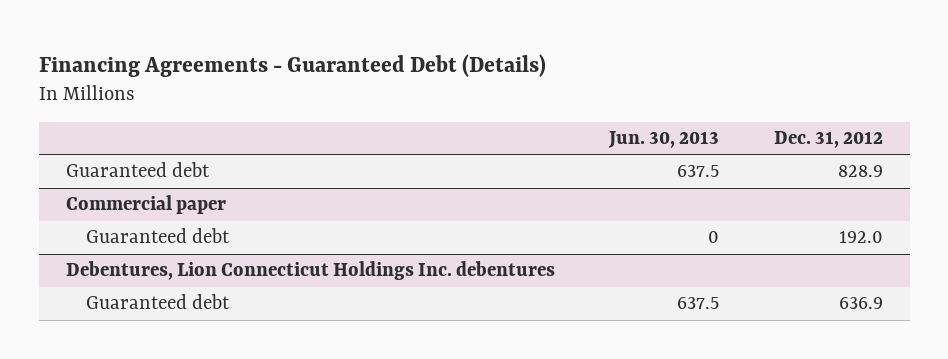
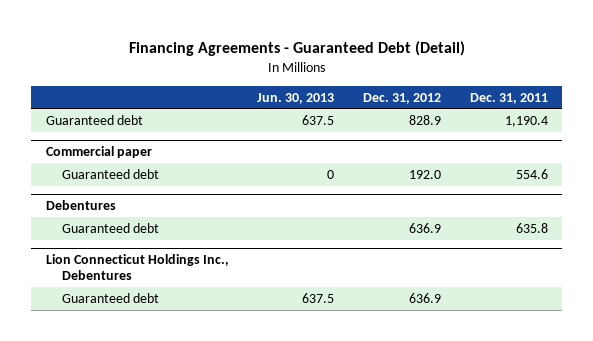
[38,53,546,77] Financing Agreements - Guaranteed Debt (Details) -> [128,40,465,56] Financing Agreements - Guaranteed Debt (Detail)
none -> [469,92,548,104] Dec. 31, 2011
none -> [45,200,116,211] Debentures
none -> [61,222,159,233] Guaranteed debt
[65,261,555,281] Debentures, Lion Connecticut Holdings Inc. debentures -> [45,254,229,281] Lion Connecticut Holdings Inc., Debentures

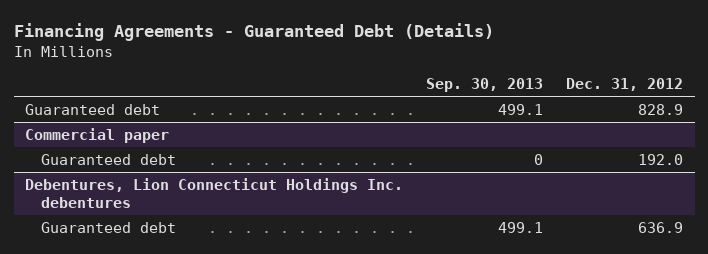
[128,40,465,56] Financing Agreements - Guaranteed Debt (Detail) -> [13,22,494,41] Financing Agreements - Guaranteed Debt (Details)
[257,92,335,104] Jun. 30, 2013 -> none
[469,92,548,104] Dec. 31, 2011 -> none
none -> [426,78,544,93] Sep. 30, 2013
[45,200,116,211] Debentures -> none
[61,222,159,233] Guaranteed debt -> none
[45,254,229,281] Lion Connecticut Holdings Inc., Debentures -> [25,177,404,208] Debentures, Lion Connecticut Holdings Inc. debentures

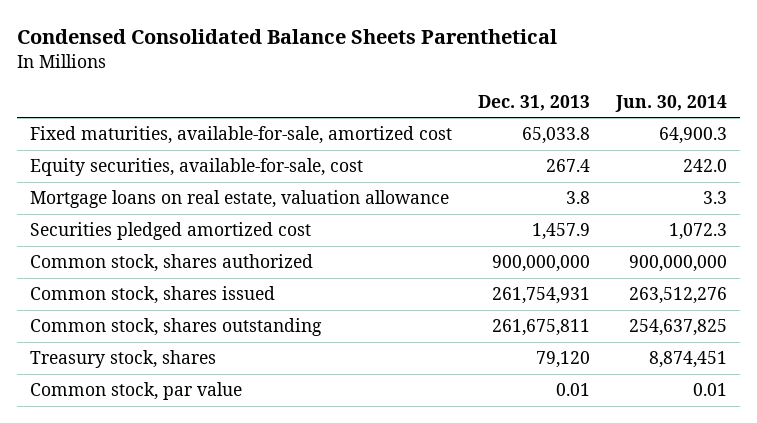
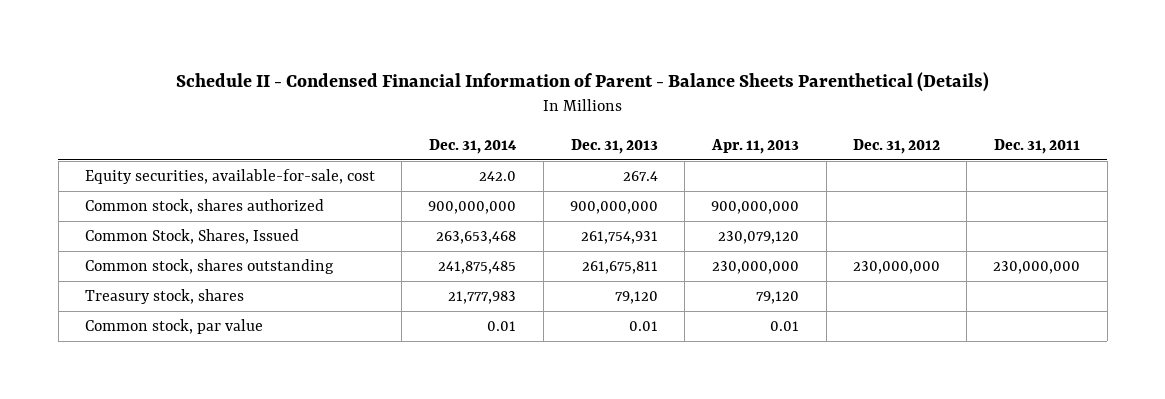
[17,29,558,45] Condensed Consolidated Balance Sheets Parenthetical -> [175,71,989,92] Schedule II - Condensed Financial Information of Parent - Balance Sheets Parenthetical (Details)
[615,94,728,112] Jun. 30, 2014 -> none
none -> [429,138,518,154] Dec. 31, 2014
none -> [711,138,800,154] Apr. 11, 2013
none -> [852,138,940,154] Dec. 31, 2012
none -> [994,138,1081,154] Dec. 31, 2011
[30,126,453,145] Fixed maturities, available-for-sale, amortized cost -> none
[30,190,450,209] Mortgage loans on real estate, valuation allowance -> none
[30,222,312,241] Securities pledged amortized cost -> none
[30,286,276,305] Common stock, shares issued -> [85,229,300,245] Common Stock, Shares, Issued

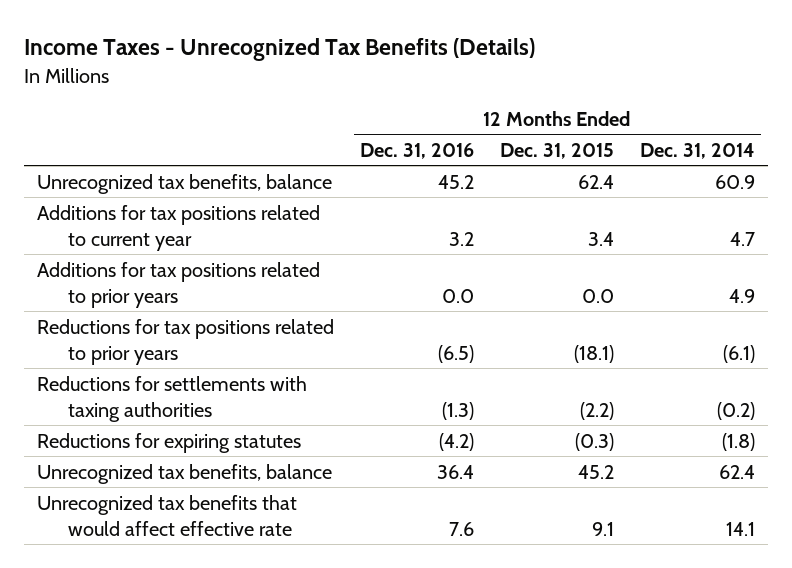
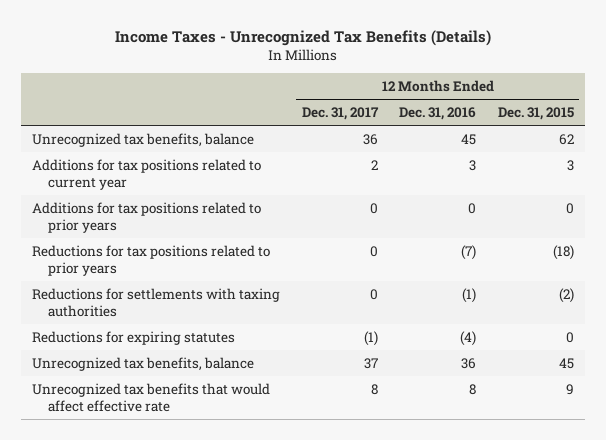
[639,142,755,159] Dec. 31, 2014 -> none
none -> [301,106,379,120] Dec. 31, 2017
[438,174,475,189] 45.2 -> [461,133,477,145] 45
[577,174,614,189] 62.4 -> [558,133,574,145] 62
[449,231,475,246] 3.2 -> [469,159,477,171] 3
[587,231,614,246] 3.4 -> [566,159,574,171] 3
[442,288,475,303] 0.0 -> [468,202,477,214] 0
[581,288,614,303] 0.0 -> [565,202,574,214] 0
[438,344,475,363] (6.5) -> [461,244,477,260] (7)
[573,344,614,363] (18.1) -> [552,244,574,260] (18)
[442,401,475,420] (1.3) -> [462,287,477,303] (1)
[579,401,614,420] (2.2) -> [558,287,574,303] (2)
[439,432,475,451] (4.2) -> [460,330,477,346] (4)
[574,432,614,451] (0.3) -> [565,331,574,343] 0
[437,464,475,479] 36.4 -> [461,357,477,369] 36
[577,464,614,479] 45.2 -> [558,357,574,369] 45
[449,521,475,536] 7.6 -> [469,383,477,395] 8
[591,521,614,536] 9.1 -> [565,383,574,395] 9

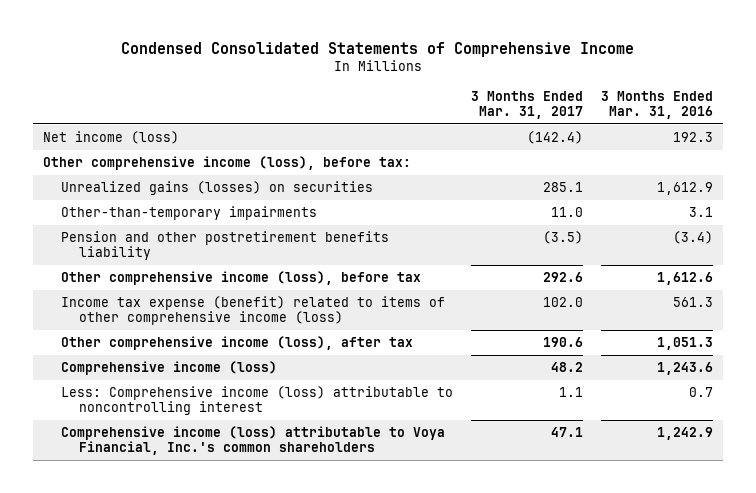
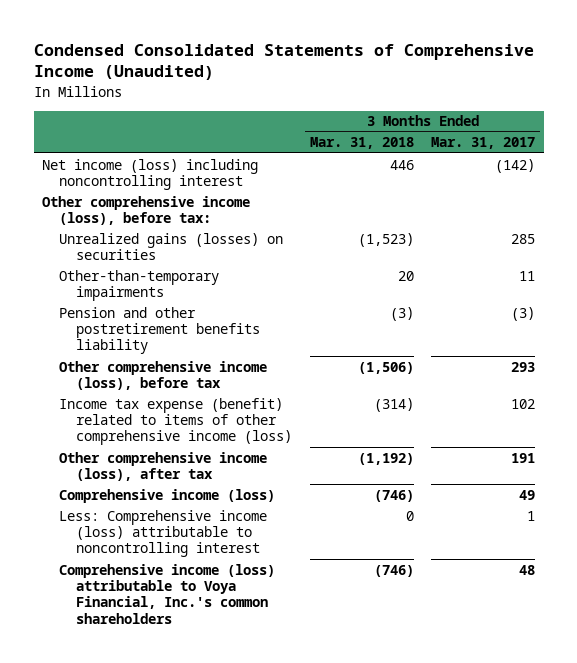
[120,41,634,57] Condensed Consolidated Statements of Comprehensive Income -> [33,43,534,81] Condensed Consolidated Statements of Comprehensive Income (Unaudited)
[601,91,714,120] 3 Months Ended Mar. 31, 2016 -> none
none -> [309,137,414,150] Mar. 31, 2018
[42,131,179,145] Net income (loss) -> [42,158,259,190] Net income (loss) including noncontrolling interest
[527,131,584,145] (142.4) -> [495,158,536,173] (142)
[543,182,584,193] 285.1 -> [511,233,536,244] 285
[551,207,584,218] 11.0 -> [519,270,536,281] 11
[543,231,584,245] (3.5) -> [511,306,536,321] (3)
[543,272,584,283] 292.6 -> [511,361,536,372] 293
[543,297,584,308] 102.0 -> [511,398,536,409] 102
[543,337,584,348] 190.6 -> [511,452,536,463] 191
[551,362,584,373] 48.2 -> [519,489,536,500] 49
[559,387,584,398] 1.1 -> [527,510,536,521] 1
[551,427,584,438] 47.1 -> [519,564,536,575] 48

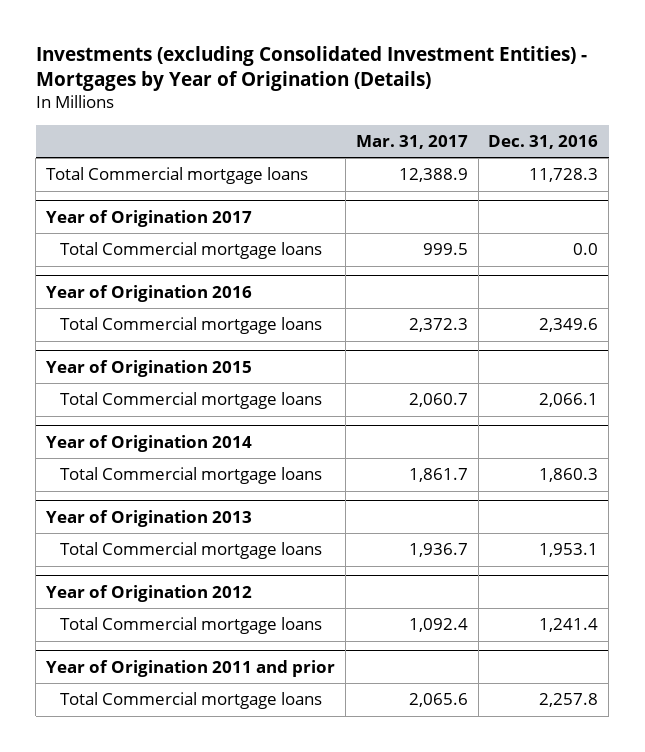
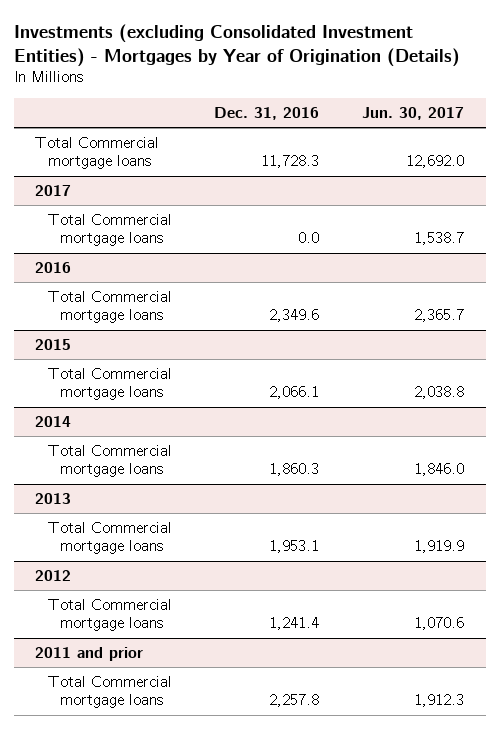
[355,134,468,149] Mar. 31, 2017 -> none
none -> [362,106,465,120] Jun. 30, 2017
[46,209,253,227] Year of Origination 2017 -> [35,184,72,196] 2017
[46,284,253,302] Year of Origination 2016 -> [35,261,72,273] 2016
[46,359,253,377] Year of Origination 2015 -> [35,338,72,350] 2015
[46,434,253,452] Year of Origination 2014 -> [35,415,72,427] 2014
[46,509,253,527] Year of Origination 2013 -> [35,492,72,504] 2013
[46,584,253,602] Year of Origination 2012 -> [35,569,72,581] 2012
[46,659,336,677] Year of Origination 2011 and prior -> [35,646,144,661] 2011 and prior

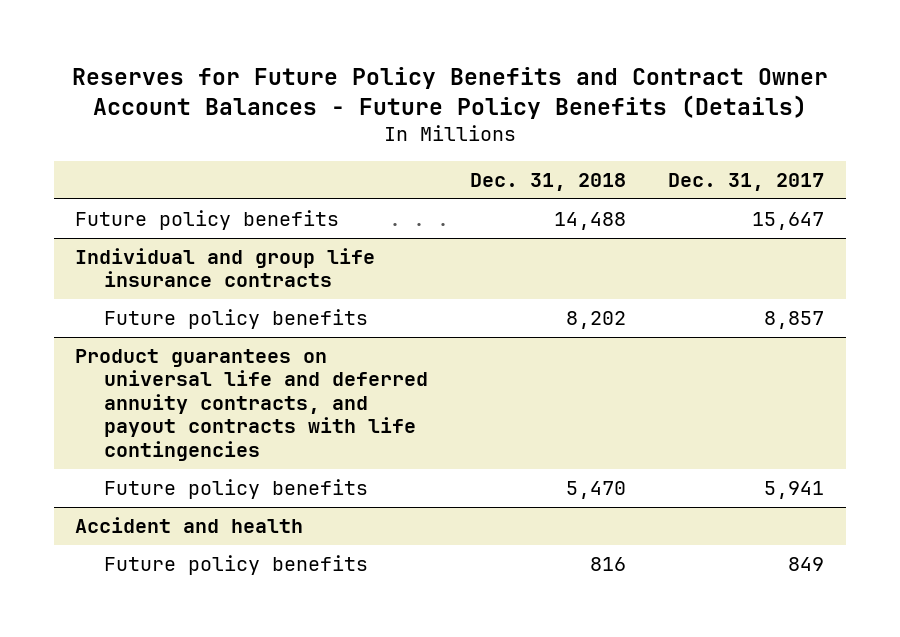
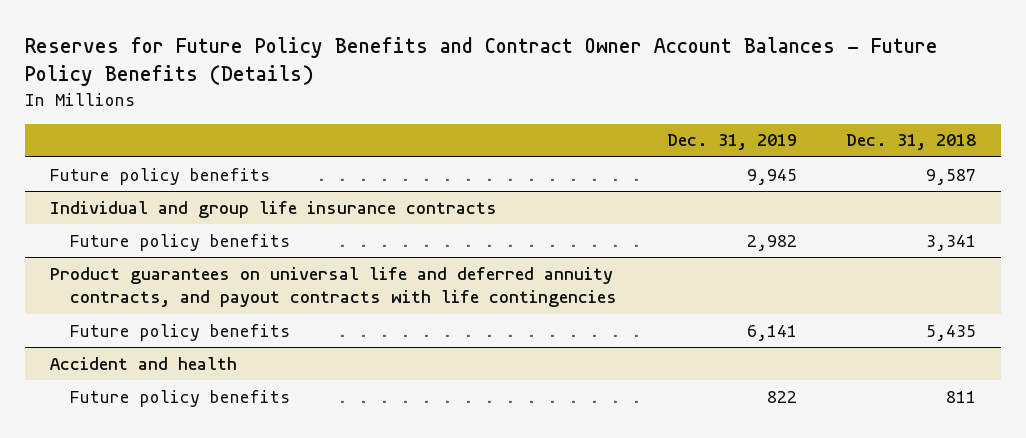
[668,173,825,192] Dec. 31, 2017 -> none
none -> [666,134,797,151] Dec. 31, 2019
[554,211,627,230] 14,488 -> [926,168,977,185] 9,587
[566,310,627,329] 8,202 -> [926,234,977,251] 3,341
[566,480,627,499] 5,470 -> [926,324,977,341] 5,435
[590,556,627,571] 816 -> [946,390,977,403] 811

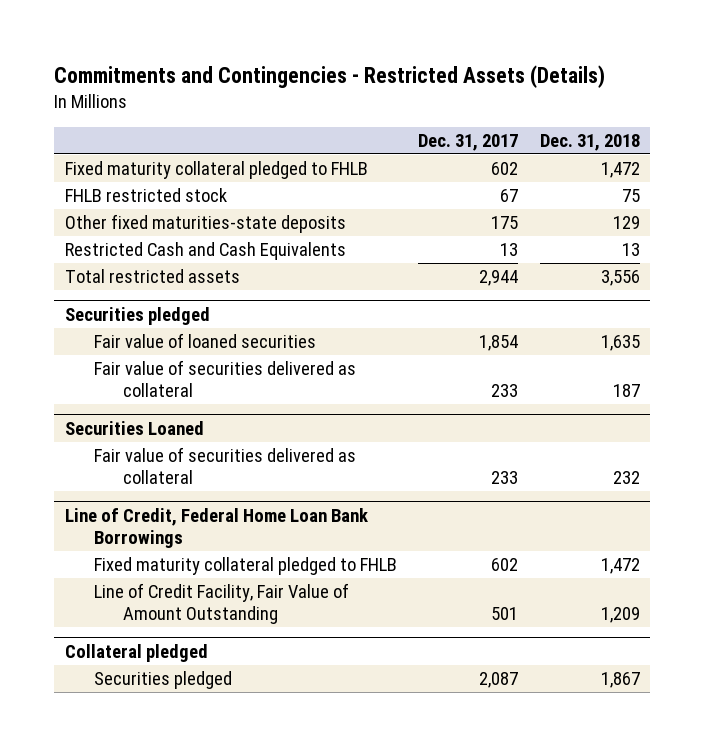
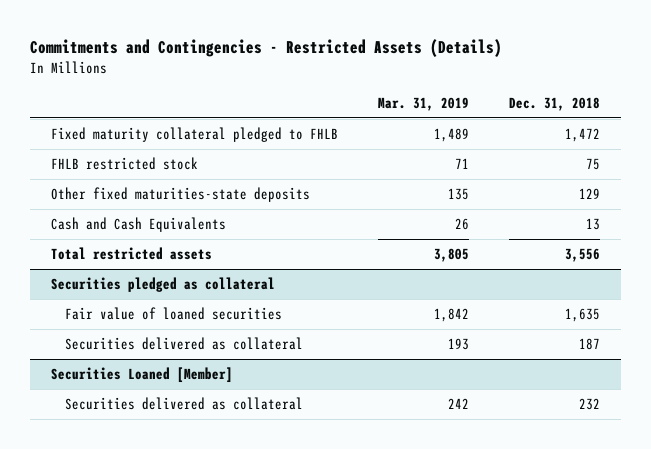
[418,133,519,151] Dec. 31, 2017 -> none
none -> [377,96,469,111] Mar. 31, 2019
[64,242,346,261] Restricted Cash and Cash Equivalents -> [50,217,226,233] Cash and Cash Equivalents
[64,306,210,325] Securities pledged -> [50,277,275,293] Securities pledged as collateral
[64,507,368,548] Line of Credit, Federal Home Loan Bank Borrowings -> none
[93,557,397,576] Fixed maturity collateral pledged to FHLB -> none
[93,583,349,624] Line of Credit Facility, Fair Value of Amount Outstanding -> none
[64,643,208,662] Collateral pledged -> none
[93,671,232,690] Securities pledged -> none
[93,360,356,397] Fair value of securities delivered as collateral -> [65,337,304,351] Securities delivered as collateral
[64,420,204,435] Securities Loaned -> [50,367,233,384] Securities Loaned [Member]
[93,447,356,484] Fair value of securities delivered as collateral -> [65,397,304,411] Securities delivered as collateral

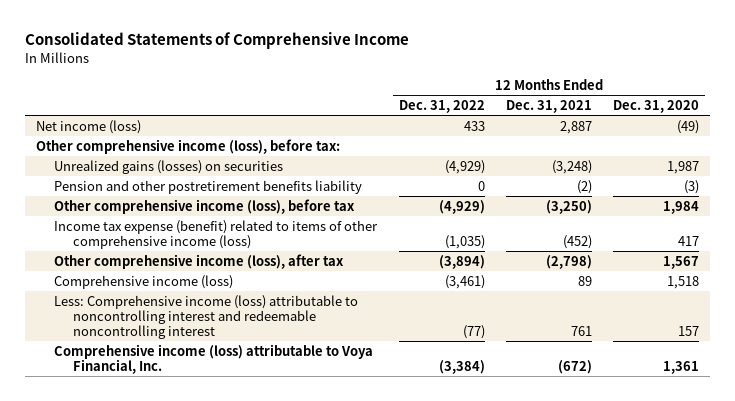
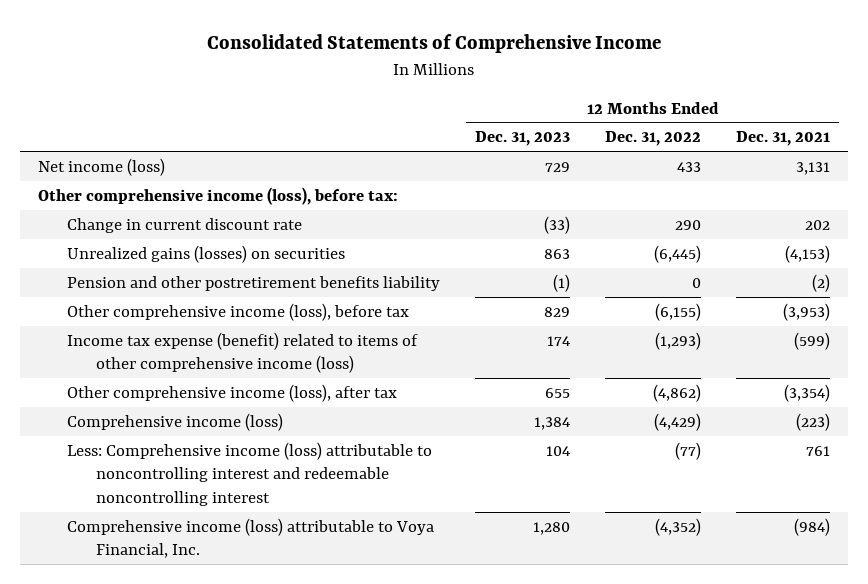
[613,100,700,114] Dec. 31, 2020 -> none
none -> [474,131,570,147] Dec. 31, 2023
[560,120,593,134] 2,887 -> [796,161,831,175] 3,131
none -> [66,217,302,233] Change in current discount rate
[444,159,485,174] (4,929) -> [654,244,702,263] (6,445)
[552,159,593,174] (3,248) -> [785,244,831,263] (4,153)
[438,199,485,214] (4,929) -> [655,302,702,321] (6,155)
[546,199,593,214] (3,250) -> [783,302,831,321] (3,953)
[444,234,485,249] (1,035) -> [655,331,702,350] (1,293)
[563,234,593,249] (452) -> [794,331,831,350] (599)
[438,254,485,269] (3,894) -> [653,383,702,402] (4,862)
[546,254,593,269] (2,798) -> [784,383,831,402] (3,354)
[444,274,485,289] (3,461) -> [654,412,702,431] (4,429)
[578,275,593,286] 89 -> [796,412,831,431] (223)
[438,359,485,374] (3,384) -> [655,517,702,536] (4,352)
[558,359,593,374] (672) -> [794,517,831,536] (984)

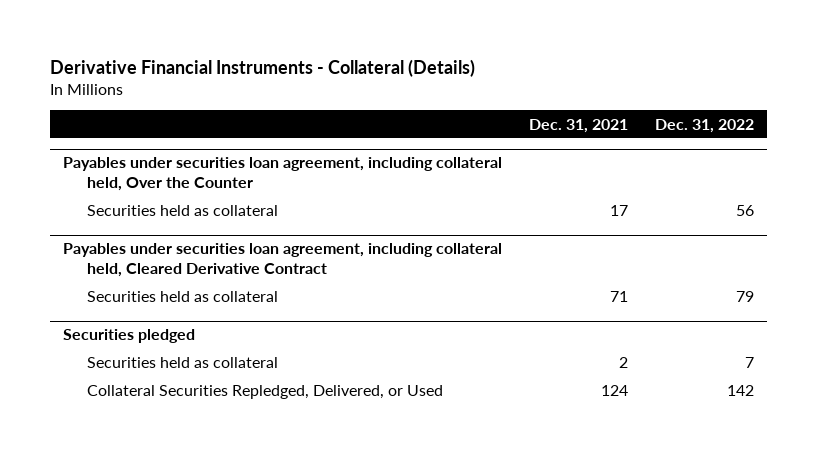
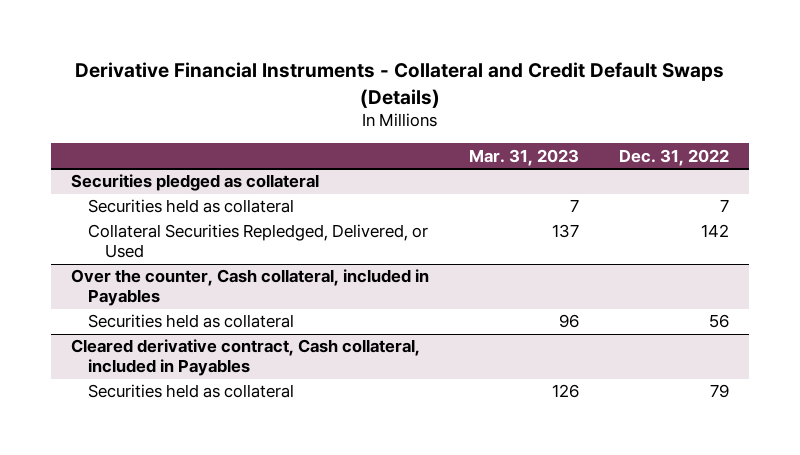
[49,58,475,77] Derivative Financial Instruments - Collateral (Details) -> [75,62,725,108] Derivative Financial Instruments - Collateral and Credit Default Swaps (Details)
[528,118,628,133] Dec. 31, 2021 -> none
none -> [469,148,580,166] Mar. 31, 2023
[63,157,503,192] Payables under securities loan agreement, including collateral held, Over the Counter -> none
[87,205,279,217] Securities held as collateral -> none
[63,243,503,278] Payables under securities loan agreement, including collateral held, Cleared Derivative Contract -> none
[87,291,279,303] Securities held as collateral -> none
[63,329,196,344] Securities pledged -> [71,174,320,192] Securities pledged as collateral
none -> [71,269,430,307] Over the counter, Cash collateral, included in Payables
none -> [87,314,294,329] Securities held as collateral
none -> [71,339,421,377] Cleared derivative contract, Cash collateral, included in Payables
none -> [87,384,294,399] Securities held as collateral

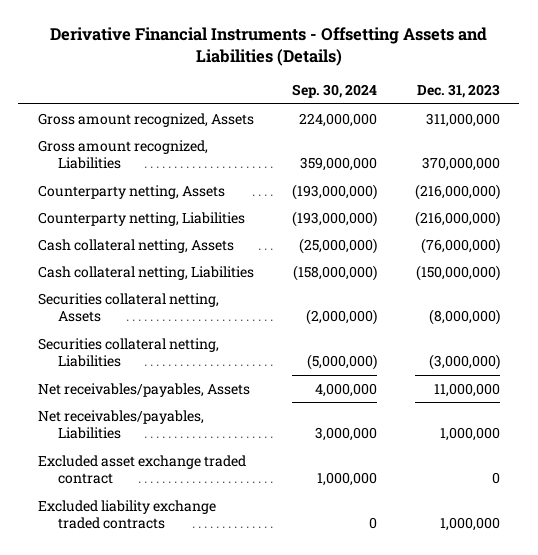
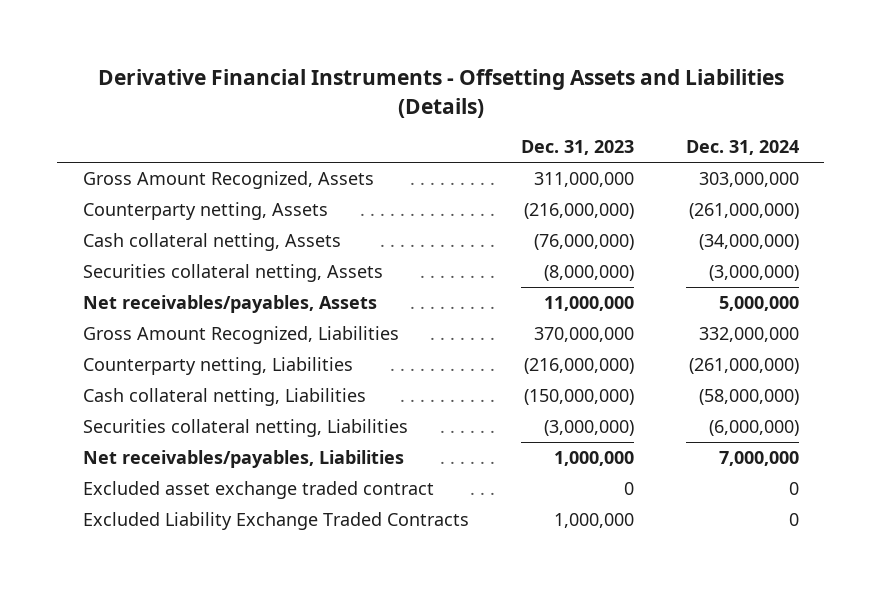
[291,84,377,99] Sep. 30, 2024 -> none
none -> [685,140,799,156] Dec. 31, 2024
[37,139,208,170] Gross amount recognized, Liabilities -> none
[37,112,254,127] Gross amount recognized, Assets -> [83,170,375,189] Gross Amount Recognized, Assets
none -> [83,325,400,344] Gross Amount Recognized, Liabilities
[37,211,245,226] Counterparty netting, Liabilities -> [83,356,354,375] Counterparty netting, Liabilities
[37,265,254,280] Cash collateral netting, Liabilities -> [83,387,367,406] Cash collateral netting, Liabilities
[37,337,219,368] Securities collateral netting, Liabilities -> [83,418,409,437] Securities collateral netting, Liabilities
[37,499,216,530] Excluded liability exchange traded contracts -> [83,511,470,530] Excluded Liability Exchange Traded Contracts

